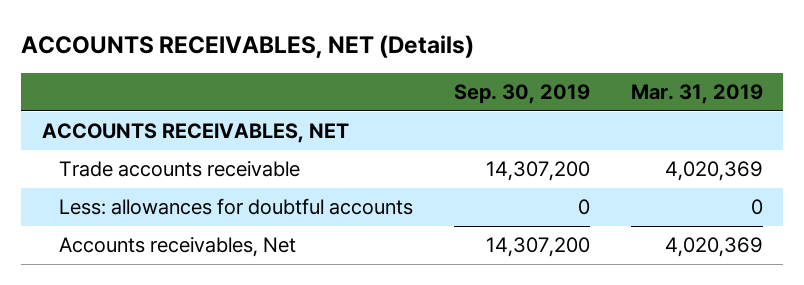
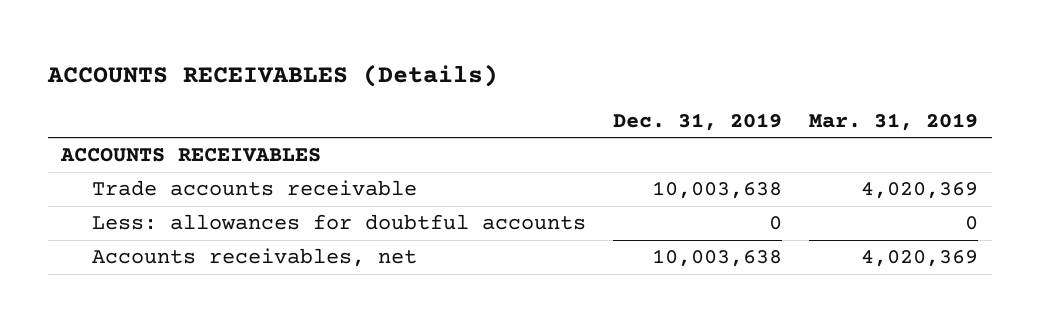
[21,34,475,58] ACCOUNTS RECEIVABLES, NET (Details) -> [46,63,498,87] ACCOUNTS RECEIVABLES (Details)
[453,83,590,104] Sep. 30, 2019 -> none
none -> [612,112,782,131] Dec. 31, 2019
[41,123,349,144] ACCOUNTS RECEIVABLES, NET -> [60,148,322,163] ACCOUNTS RECEIVABLES
[58,237,296,258] Accounts receivables, Net -> [91,248,417,268] Accounts receivables, net

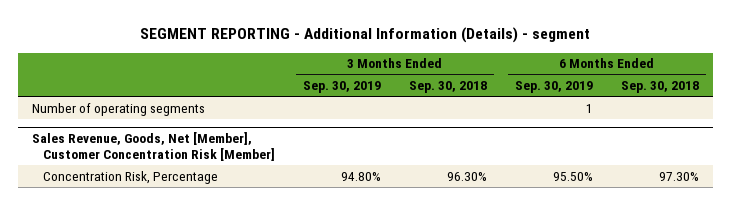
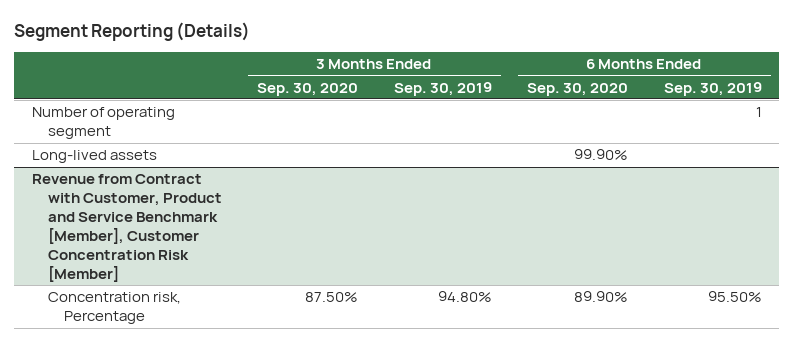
[140,27,591,44] SEGMENT REPORTING - Additional Information (Details) - segment -> [13,21,250,41] Segment Reporting (Details)
[408,81,487,94] Sep. 30, 2018 -> none
[620,81,699,94] Sep. 30, 2018 -> none
none -> [257,82,359,96] Sep. 30, 2020
none -> [527,82,629,96] Sep. 30, 2020
[31,131,275,161] Sales Revenue, Goods, Net [Member], Customer Concentration Risk [Member] -> none
[31,102,205,116] Number of operating segments -> [31,107,175,140] Number of operating segment
none -> [31,150,157,164] Long-lived assets
none -> [31,174,222,282] Revenue from Contract with Customer, Product and Service Benchmark [Member], Customer Concentration Risk [Member]
[42,170,218,184] Concentration Risk, Percentage -> [47,292,181,325] Concentration risk, Percentage

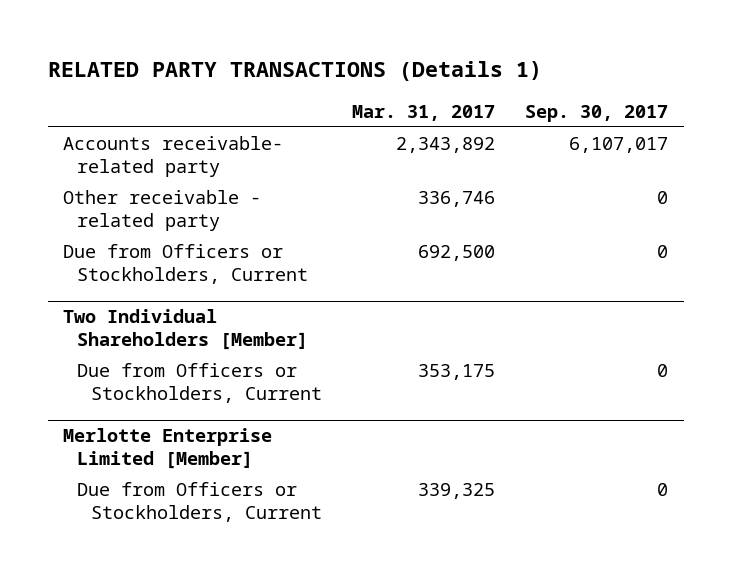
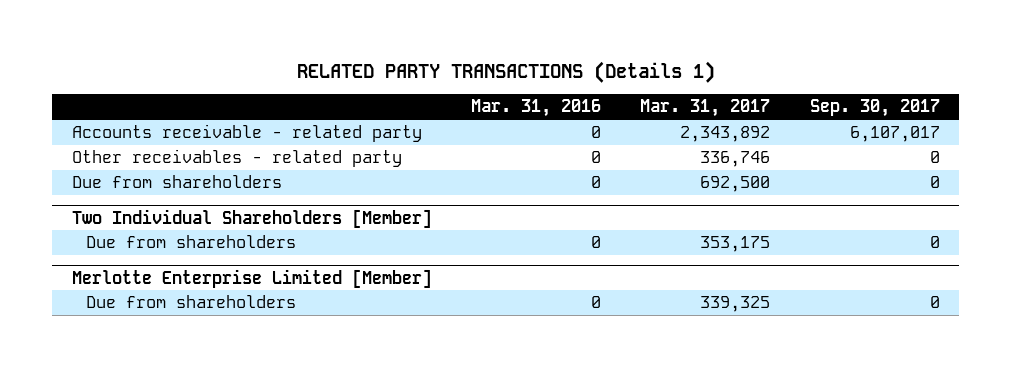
none -> [471,99,602,118] Mar. 31, 2016
[63,136,284,177] Accounts receivable- related party -> [71,124,422,143] Accounts receivable - related party
[63,190,262,231] Other receivable - related party -> [71,149,402,168] Other receivables - related party
[63,244,308,284] Due from Officers or Stockholders, Current -> [71,175,282,189] Due from shareholders
[76,363,322,403] Due from Officers or Stockholders, Current -> [85,235,296,249] Due from shareholders
[76,482,322,522] Due from Officers or Stockholders, Current -> [85,295,296,309] Due from shareholders

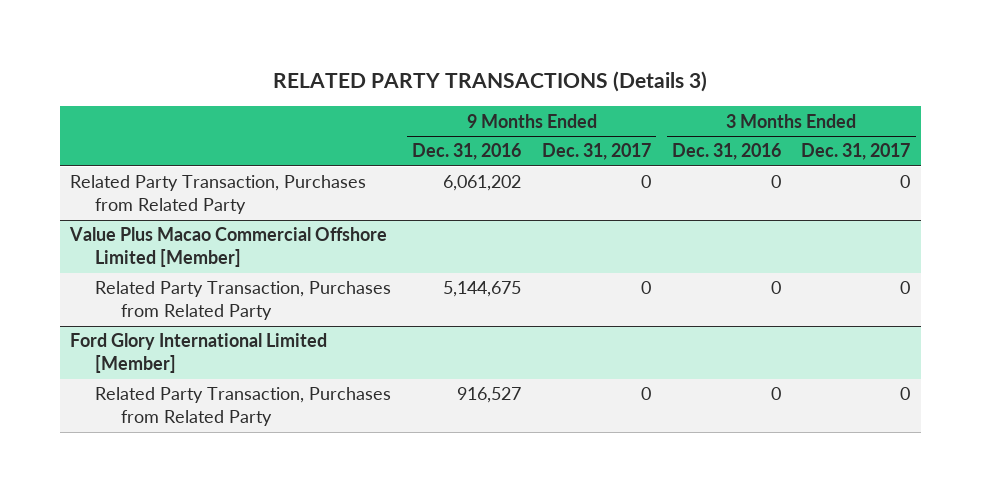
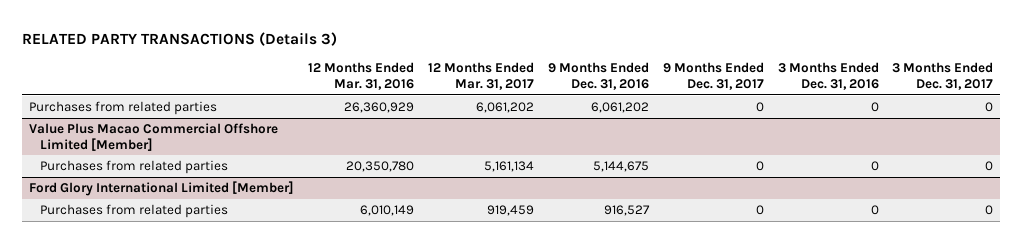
none -> [308,62,415,91] 12 Months Ended Mar. 31, 2016
none -> [428,62,535,91] 12 Months Ended Mar. 31, 2017
[70,175,367,215] Related Party Transaction, Purchases from Related Party -> [29,101,218,116] Purchases from related parties
[95,281,392,321] Related Party Transaction, Purchases from Related Party -> [39,160,228,175] Purchases from related parties
[95,387,392,427] Related Party Transaction, Purchases from Related Party -> [39,204,228,219] Purchases from related parties

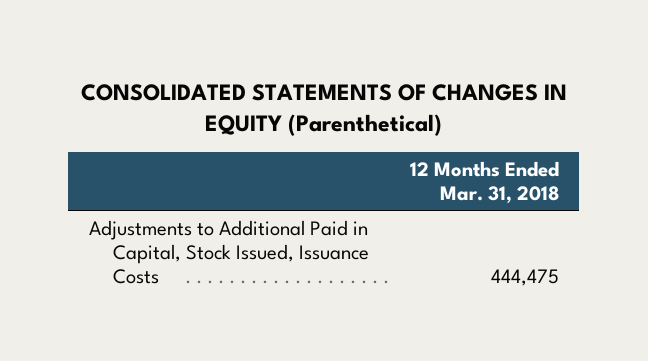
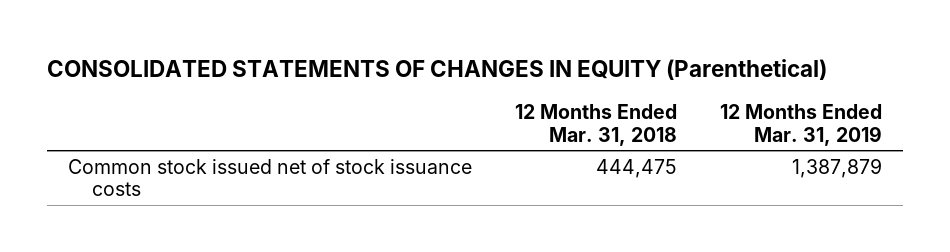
none -> [719,104,882,146] 12 Months Ended Mar. 31, 2019
[88,219,369,284] Adjustments to Additional Paid in Capital, Stock Issued, Issuance Costs -> [68,158,473,197] Common stock issued net of stock issuance costs

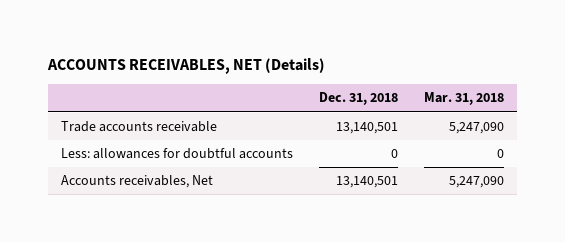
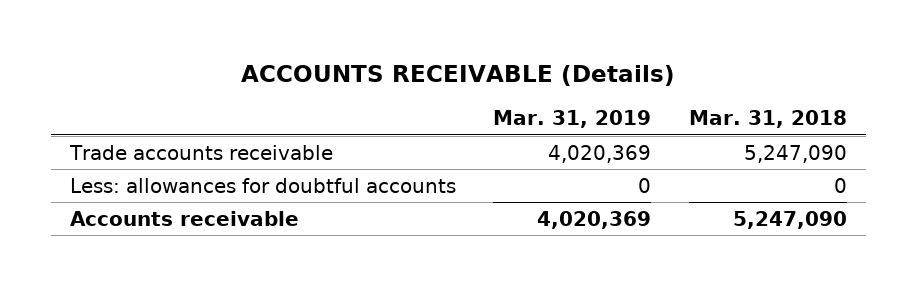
[47,58,326,75] ACCOUNTS RECEIVABLES, NET (Details) -> [241,64,676,86] ACCOUNTS RECEIVABLE (Details)
[319,92,399,106] Dec. 31, 2018 -> none
none -> [493,110,652,129] Mar. 31, 2019
[61,175,214,189] Accounts receivables, Net -> [69,210,299,226] Accounts receivable

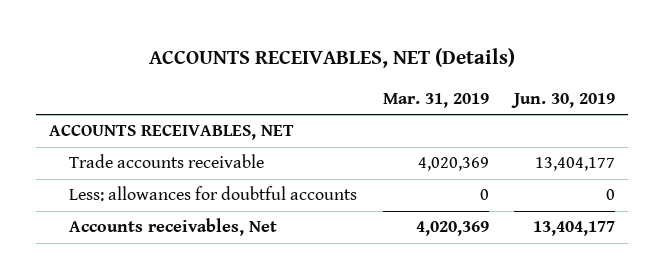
[241,64,676,86] ACCOUNTS RECEIVABLE (Details) -> [149,48,516,69] ACCOUNTS RECEIVABLES, NET (Details)
[689,110,848,129] Mar. 31, 2018 -> none
none -> [511,92,616,108] Jun. 30, 2019
none -> [49,125,295,141] ACCOUNTS RECEIVABLES, NET
[69,210,299,226] Accounts receivable -> [69,218,278,237] Accounts receivables, Net

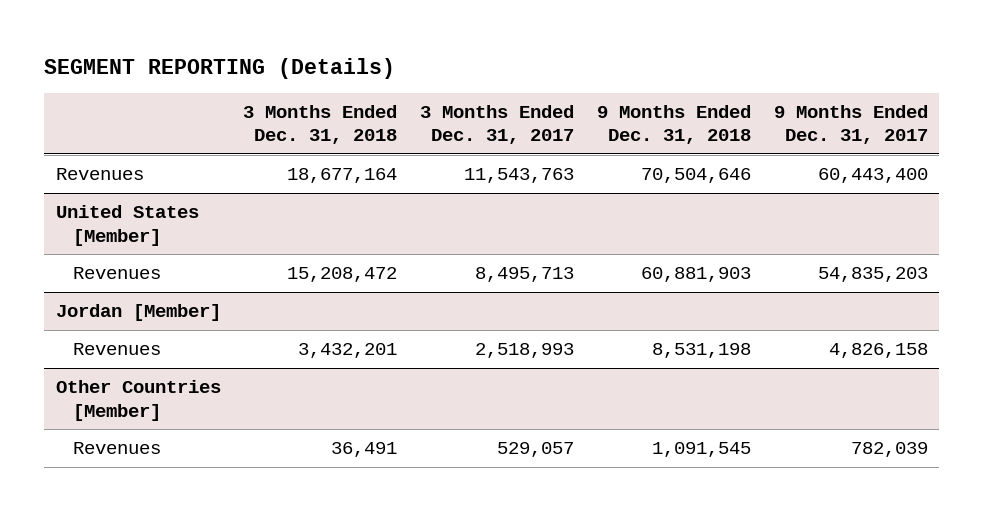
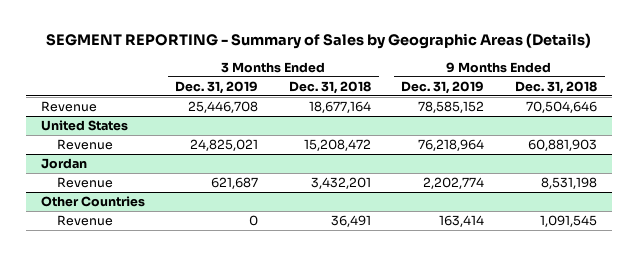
[44,57,396,79] SEGMENT REPORTING (Details) -> [45,33,591,50] SEGMENT REPORTING - Summary of Sales by Geographic Areas (Details)
[420,104,575,145] 3 Months Ended Dec. 31, 2017 -> none
[773,104,928,145] 9 Months Ended Dec. 31, 2017 -> none
none -> [175,80,259,94] Dec. 31, 2019
none -> [401,80,485,94] Dec. 31, 2019
[55,168,144,181] Revenues -> [40,101,97,113] Revenue
[55,205,199,246] United States [Member] -> [40,120,128,132] United States
[73,267,162,280] Revenues -> [57,139,114,151] Revenue
[55,304,221,322] Jordan [Member] -> [40,158,87,170] Jordan
[73,343,162,356] Revenues -> [57,177,114,189] Revenue
[55,380,221,421] Other Countries [Member] -> [40,196,145,208] Other Countries
[73,442,162,455] Revenues -> [57,215,114,227] Revenue

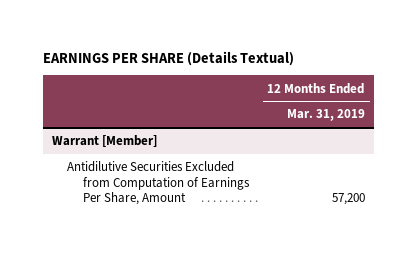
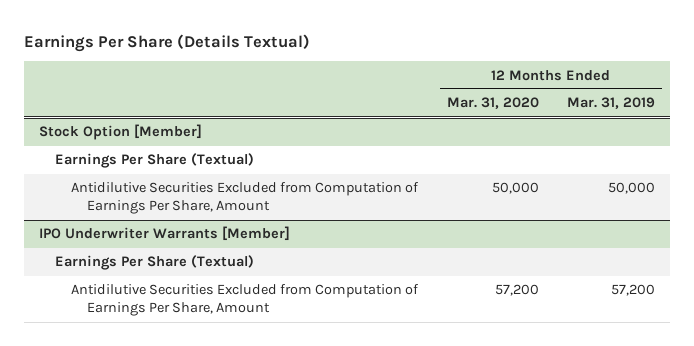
[42,50,294,66] EARNINGS PER SHARE (Details Textual) -> [24,33,311,52] Earnings Per Share (Details Textual)
none -> [446,97,539,110] Mar. 31, 2020
none -> [38,124,202,141] Stock Option [Member]
none -> [54,153,254,169] Earnings Per Share (Textual)
none -> [71,182,420,215] Antidilutive Securities Excluded from Computation of Earnings Per Share, Amount
[52,135,158,148] Warrant [Member] -> [38,226,290,242] IPO Underwriter Warrants [Member]
none -> [54,255,254,271] Earnings Per Share (Textual)

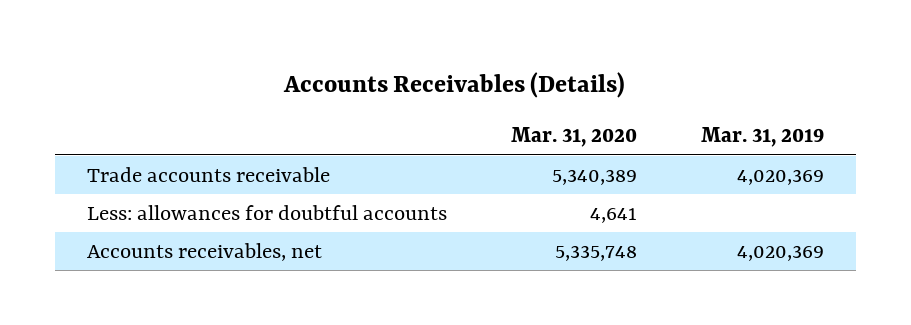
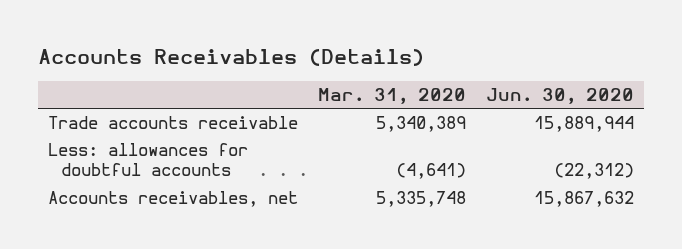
[701,127,825,148] Mar. 31, 2019 -> none
none -> [485,88,634,105] Jun. 30, 2020
[589,208,637,224] 4,641 -> [395,163,466,180] (4,641)

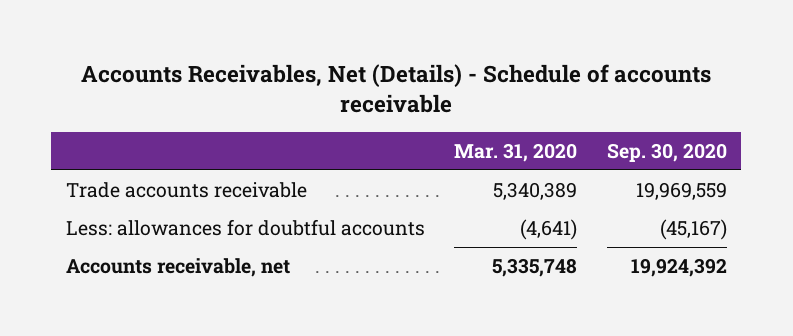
[38,49,425,67] Accounts Receivables (Details) -> [81,63,712,114] Accounts Receivables, Net (Details) - Schedule of accounts receivable
[485,88,634,105] Jun. 30, 2020 -> none
none -> [606,142,727,162] Sep. 30, 2020
[48,190,299,207] Accounts receivables, net -> [66,258,291,278] Accounts receivable, net

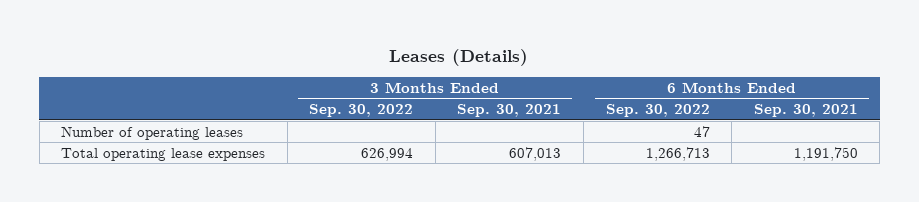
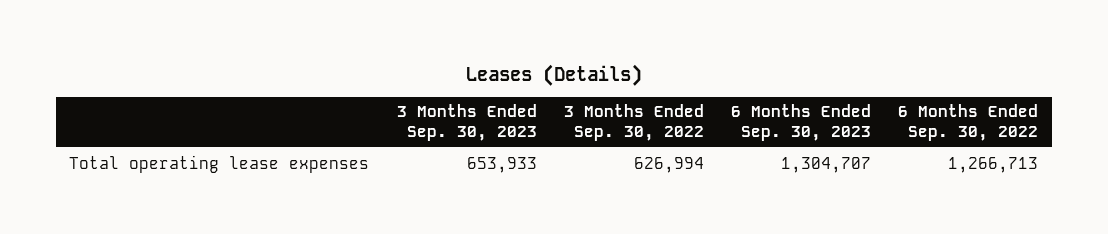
[457,104,562,118] Sep. 30, 2021 -> none
[753,104,858,118] Sep. 30, 2021 -> none
none -> [396,104,537,142] 3 Months Ended Sep. 30, 2023
none -> [731,104,872,142] 6 Months Ended Sep. 30, 2023
[61,125,244,140] Number of operating leases -> none

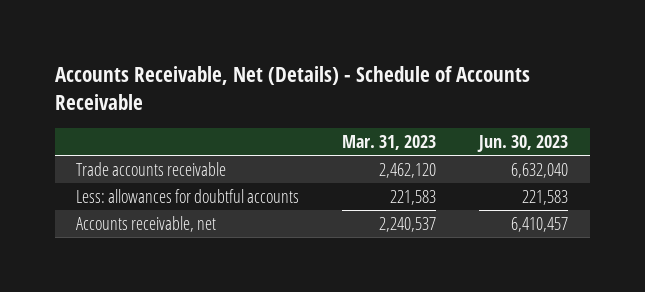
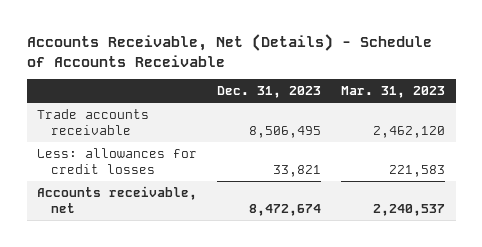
[477,134,569,152] Jun. 30, 2023 -> none
none -> [217,86,322,99] Dec. 31, 2023
[76,188,300,203] Less: allowances for doubtful accounts -> [36,147,197,174] Less: allowances for credit losses

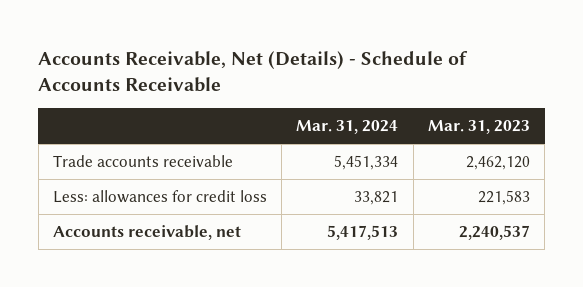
[217,86,322,99] Dec. 31, 2023 -> none
none -> [296,120,399,135] Mar. 31, 2024
[36,147,197,174] Less: allowances for credit losses -> [52,189,267,203] Less: allowances for credit loss

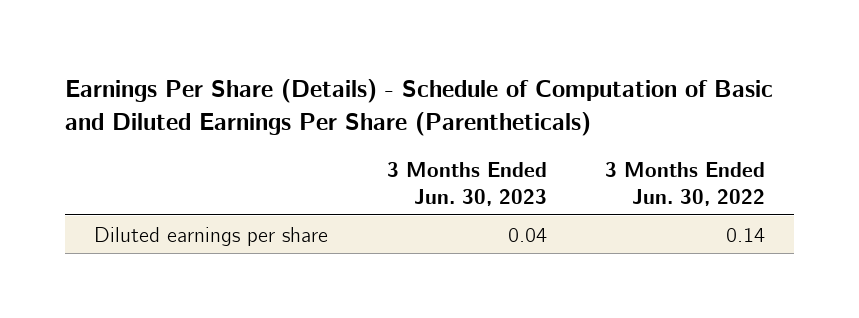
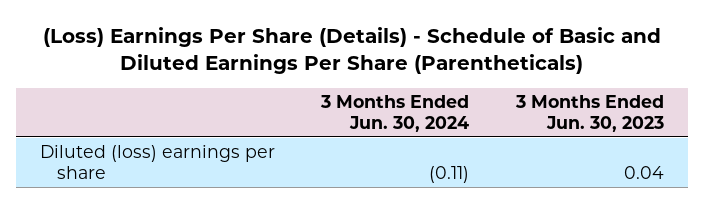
[64,79,773,136] Earnings Per Share (Details) - Schedule of Computation of Basic and Diluted Earnings Per Share (Parentheticals) -> [42,27,661,75] (Loss) Earnings Per Share (Details) - Schedule of Basic and Diluted Earnings Per Share (Parentheticals)
[605,161,766,206] 3 Months Ended Jun. 30, 2022 -> none
none -> [320,94,470,133] 3 Months Ended Jun. 30, 2024
[94,226,329,246] Diluted earnings per share -> [39,144,275,180] Diluted (loss) earnings per share

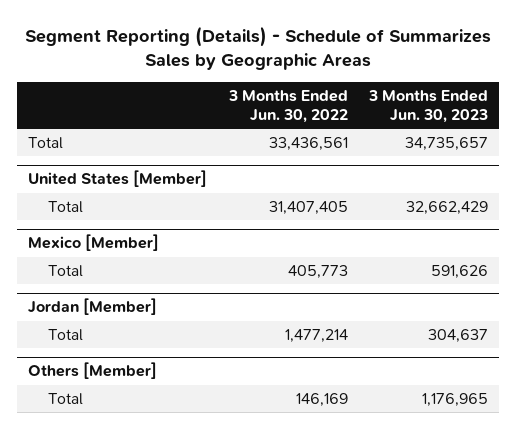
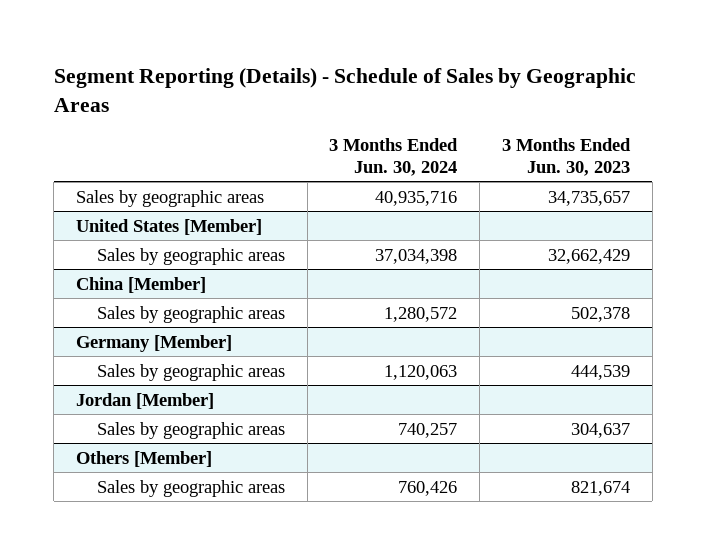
[25,25,492,71] Segment Reporting (Details) - Schedule of Summarizes Sales by Geographic Areas -> [53,67,636,112] Segment Reporting (Details) - Schedule of Sales by Geographic Areas
[227,90,348,123] 3 Months Ended Jun. 30, 2022 -> none
none -> [329,138,459,176] 3 Months Ended Jun. 30, 2024
[27,137,63,150] Total -> [75,189,264,207] Sales by geographic areas
[27,234,159,252] Mexico [Member] -> none
[48,265,84,278] Total -> none
[48,201,84,214] Total -> [96,247,285,265] Sales by geographic areas
none -> [75,276,206,293] China [Member]
none -> [96,305,285,323] Sales by geographic areas
none -> [75,334,232,352] Germany [Member]
none -> [96,363,285,381] Sales by geographic areas
[48,329,84,342] Total -> [96,421,285,439] Sales by geographic areas
[48,393,84,406] Total -> none
none -> [96,479,285,497] Sales by geographic areas

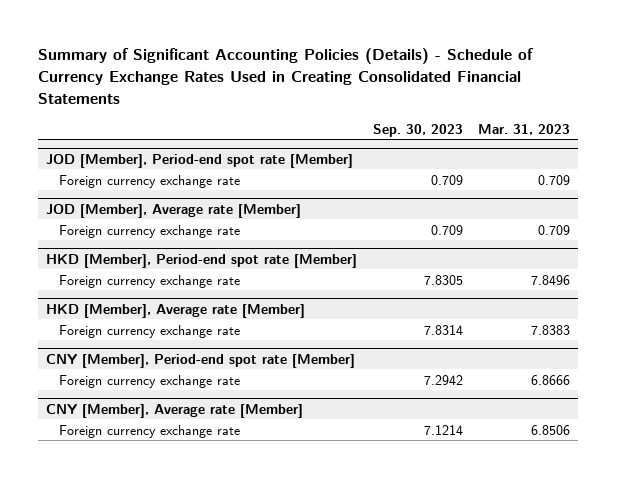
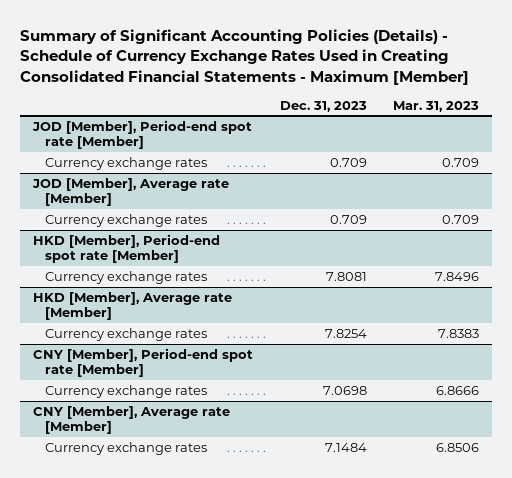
[38,48,535,105] Summary of Significant Accounting Policies (Details) - Schedule of Currency Exchange Rates Used in Creating Consolidated Financial Statements -> [20,28,470,85] Summary of Significant Accounting Policies (Details) - Schedule of Currency Exchange Rates Used in Creating Consolidated Financial Statements - Maximum [Member]
[372,123,463,137] Sep. 30, 2023 -> none
none -> [279,100,367,112] Dec. 31, 2023
[59,174,241,188] Foreign currency exchange rate -> [44,156,207,170] Currency exchange rates
[59,224,241,238] Foreign currency exchange rate -> [44,213,207,227] Currency exchange rates
[59,274,241,288] Foreign currency exchange rate -> [44,270,207,284] Currency exchange rates
[59,324,241,338] Foreign currency exchange rate -> [44,327,207,341] Currency exchange rates
[59,374,241,388] Foreign currency exchange rate -> [44,384,207,398] Currency exchange rates
[59,424,241,438] Foreign currency exchange rate -> [44,441,207,455] Currency exchange rates

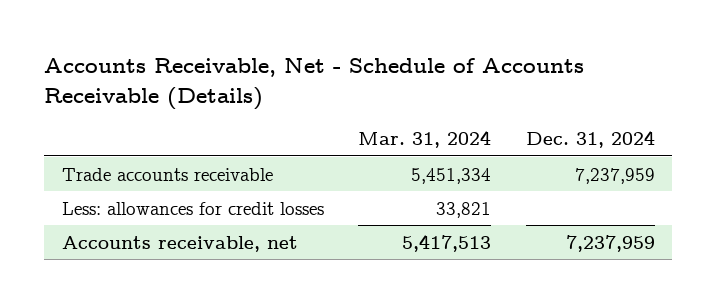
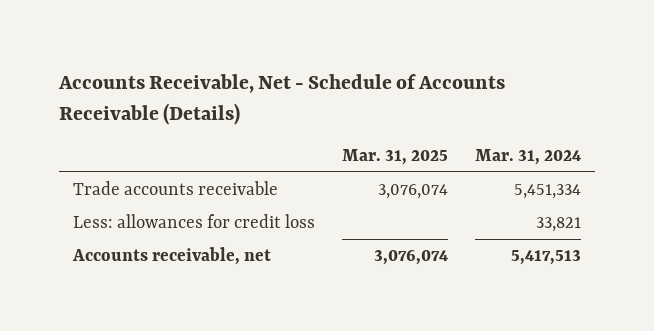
[525,130,655,149] Dec. 31, 2024 -> none
none -> [341,149,448,166] Mar. 31, 2025
[61,201,324,215] Less: allowances for credit losses -> [72,213,315,228] Less: allowances for credit loss

